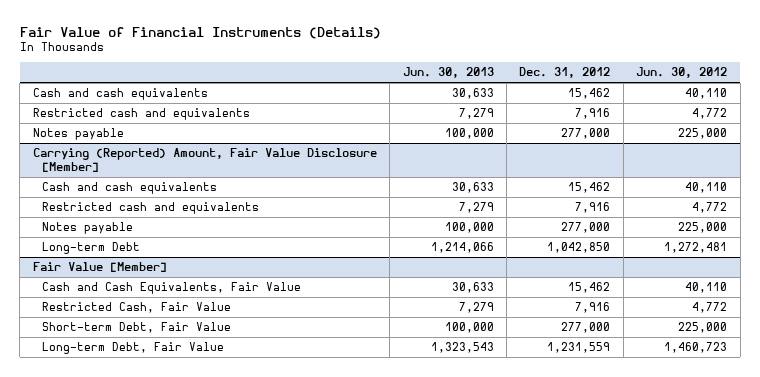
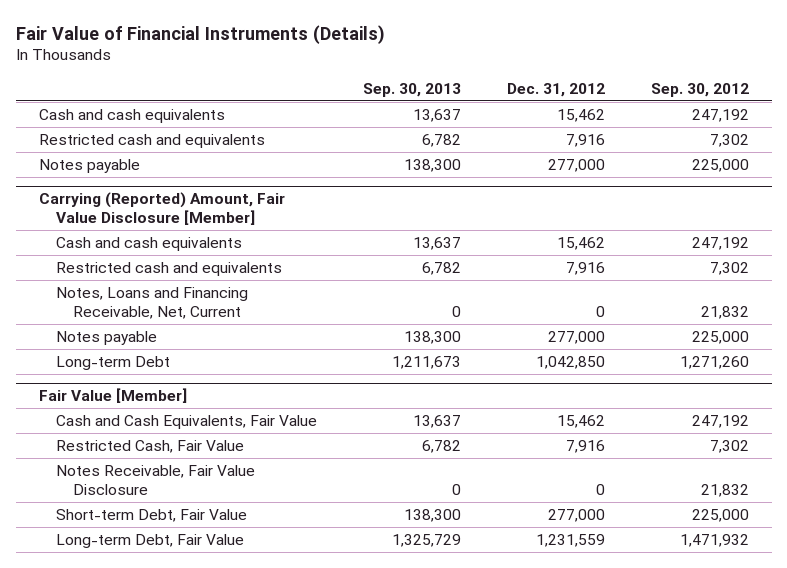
[402,67,494,79] Jun. 30, 2013 -> none
[636,67,728,79] Jun. 30, 2012 -> none
none -> [362,82,461,97] Sep. 30, 2013
none -> [650,82,749,97] Sep. 30, 2012
none -> [55,286,248,319] Notes, Loans and Financing Receivable, Net, Current
none -> [55,464,255,495] Notes Receivable, Fair Value Disclosure

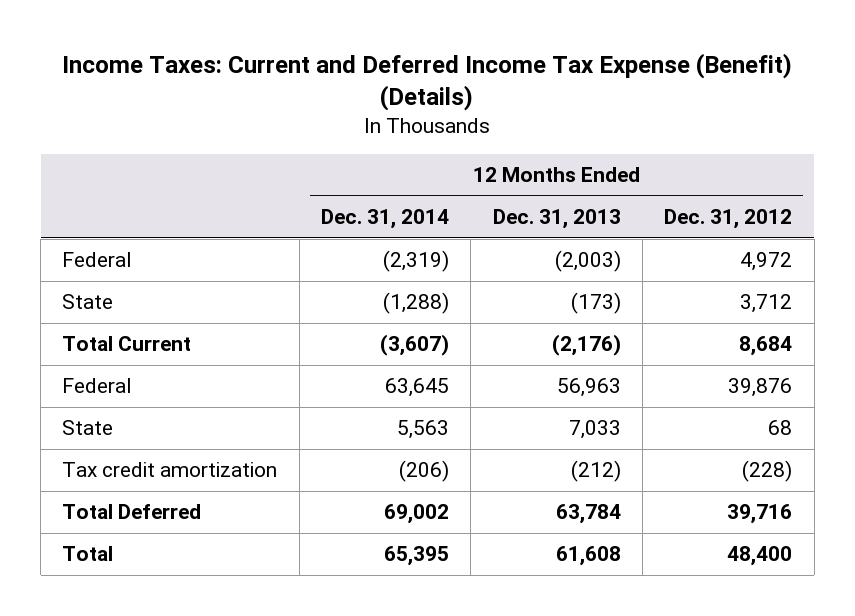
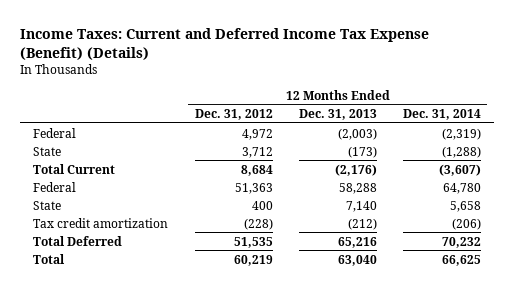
[384,378,449,398] 63,645 -> [442,182,481,194] 64,780
[556,378,621,398] 56,963 -> [338,182,377,194] 58,288
[728,378,793,398] 39,876 -> [234,182,273,194] 51,363
[396,420,449,440] 5,563 -> [449,200,481,212] 5,658
[568,420,621,440] 7,033 -> [345,200,377,212] 7,140
[768,420,793,436] 68 -> [251,200,273,210] 400
[383,504,449,525] 69,002 -> [441,236,481,248] 70,232
[555,504,621,525] 63,784 -> [337,236,377,248] 65,216
[727,504,793,525] 39,716 -> [233,236,273,248] 51,535
[383,546,449,567] 65,395 -> [441,254,481,266] 66,625
[555,546,621,567] 61,608 -> [337,254,377,266] 63,040
[727,546,793,567] 48,400 -> [233,254,273,266] 60,219

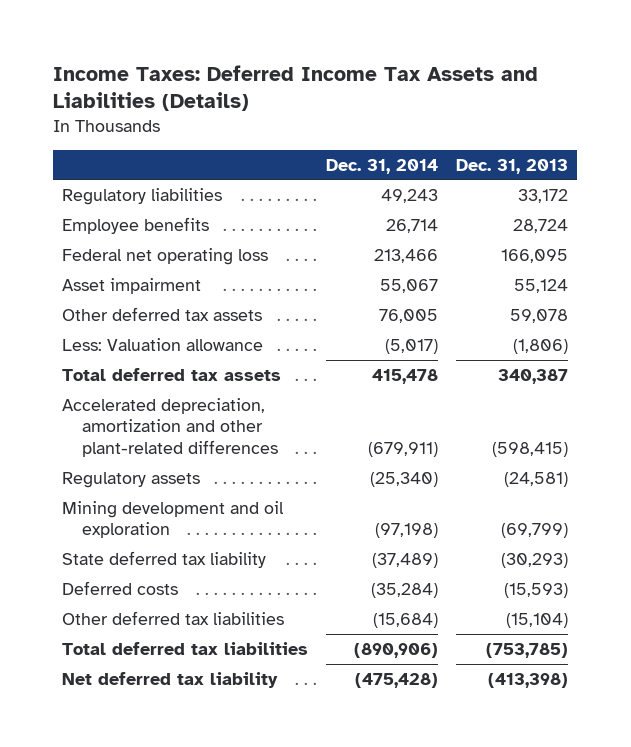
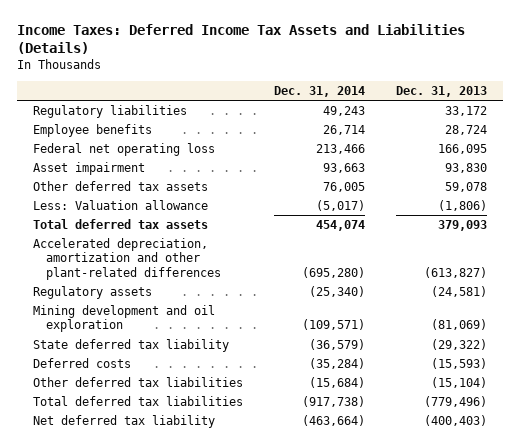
[380,278,439,293] 55,067 -> [323,162,366,173] 93,663
[514,278,569,293] 55,124 -> [445,162,488,173] 93,830
[372,368,439,384] 415,478 -> [316,219,366,231] 454,074
[498,368,569,384] 340,387 -> [438,219,488,231] 379,093
[368,442,439,458] (679,911) -> [302,266,366,278] (695,280)
[492,442,569,458] (598,415) -> [424,266,488,278] (613,827)
[375,523,439,539] (97,198) -> [302,319,366,331] (109,571)
[501,523,569,539] (69,799) -> [431,319,488,331] (81,069)
[372,552,439,568] (37,489) -> [309,338,366,350] (36,579)
[501,552,569,568] (30,293) -> [431,338,488,350] (29,322)
[354,642,439,658] (890,906) -> [302,395,366,407] (917,738)
[486,642,569,658] (753,785) -> [424,395,488,407] (779,496)
[355,672,439,688] (475,428) -> [302,414,366,426] (463,664)
[488,672,569,688] (413,398) -> [424,414,488,426] (400,403)

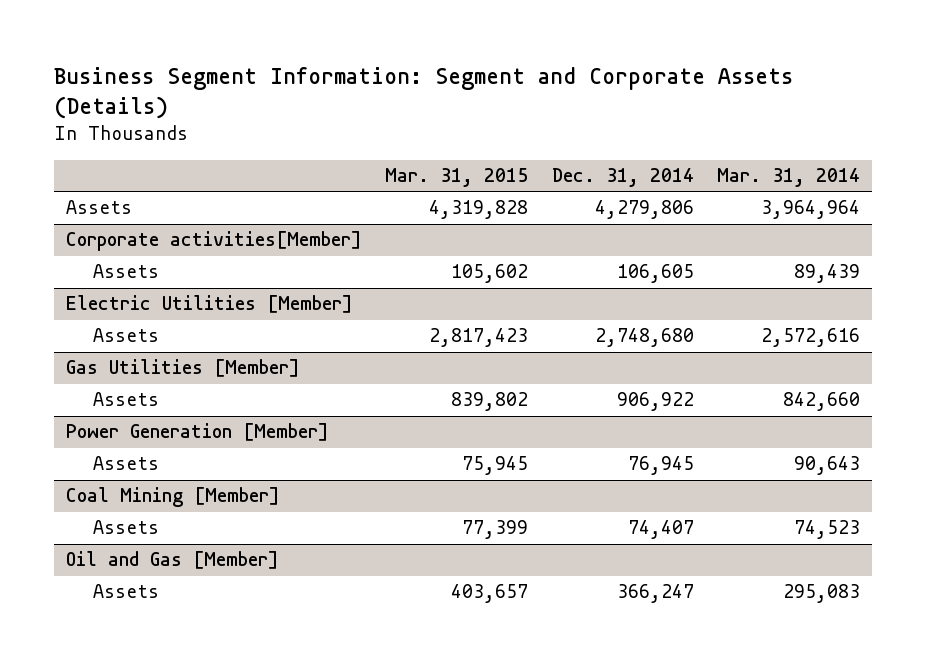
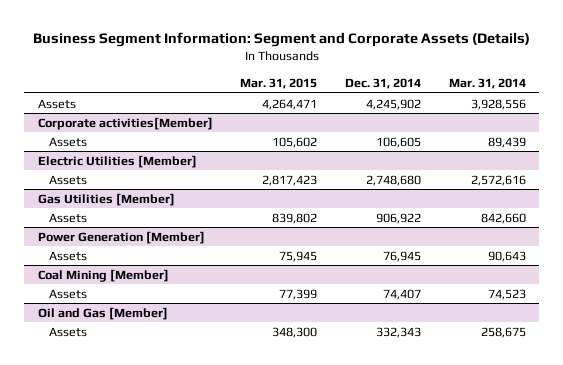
[429,200,529,220] 4,319,828 -> [262,98,318,110] 4,264,471
[594,200,694,220] 4,279,806 -> [365,98,421,110] 4,245,902
[761,200,861,220] 3,964,964 -> [470,98,526,110] 3,928,556
[451,584,529,604] 403,657 -> [272,326,318,338] 348,300
[616,584,694,604] 366,247 -> [375,326,421,338] 332,343
[783,584,861,604] 295,083 -> [480,326,526,338] 258,675

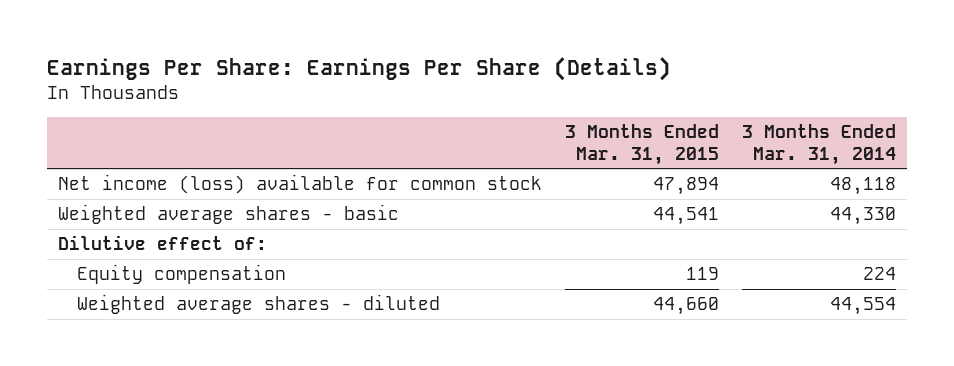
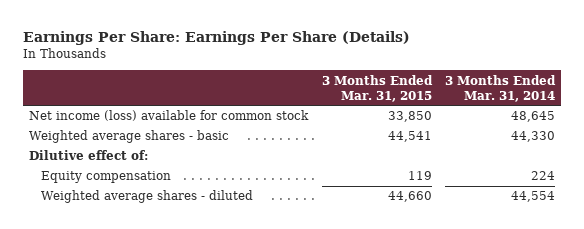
[653,177,720,196] 47,894 -> [387,111,432,123] 33,850
[829,177,896,196] 48,118 -> [510,111,555,123] 48,645

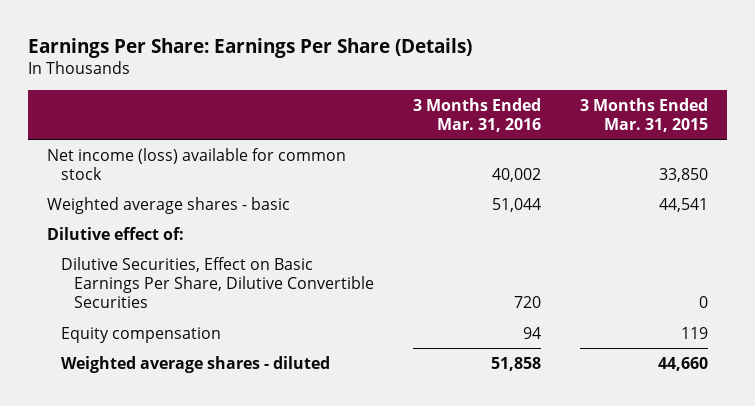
[444,74,556,102] 3 Months Ended Mar. 31, 2014 -> none
none -> [412,97,541,133] 3 Months Ended Mar. 31, 2016
none -> [60,256,374,309] Dilutive Securities, Effect on Basic Earnings Per Share, Dilutive Convertible Securities

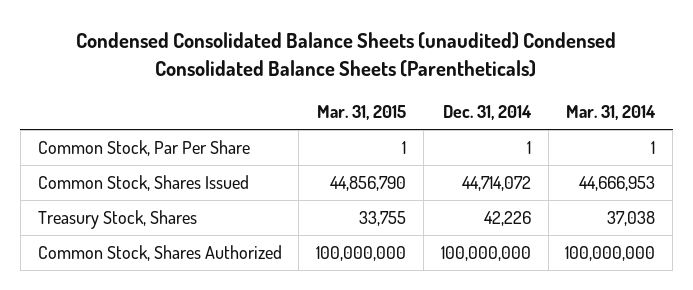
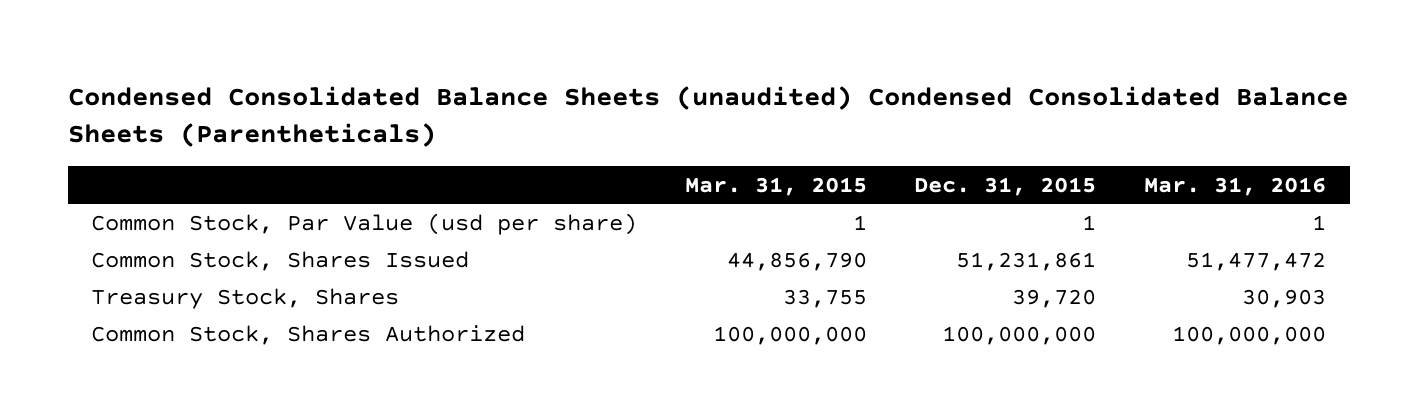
[442,105,532,121] Dec. 31, 2014 -> none
[566,105,657,121] Mar. 31, 2014 -> none
none -> [914,176,1097,196] Dec. 31, 2015
none -> [1143,176,1326,196] Mar. 31, 2016
[37,140,250,157] Common Stock, Par Per Share -> [91,212,638,235] Common Stock, Par Value (usd per share)

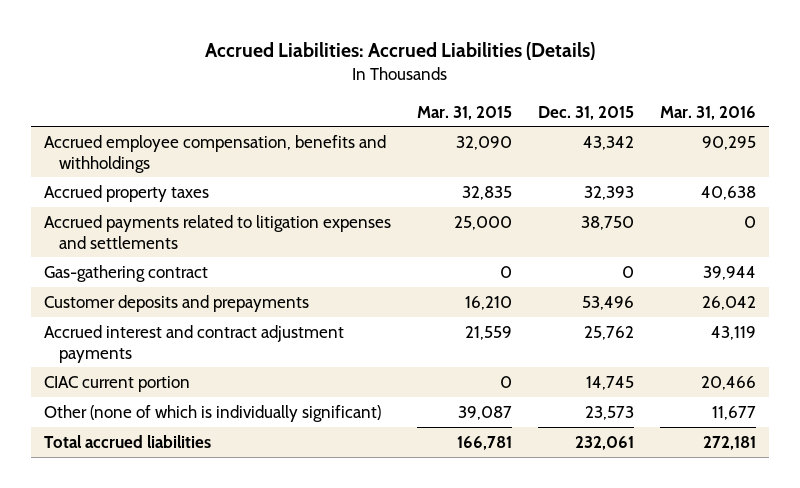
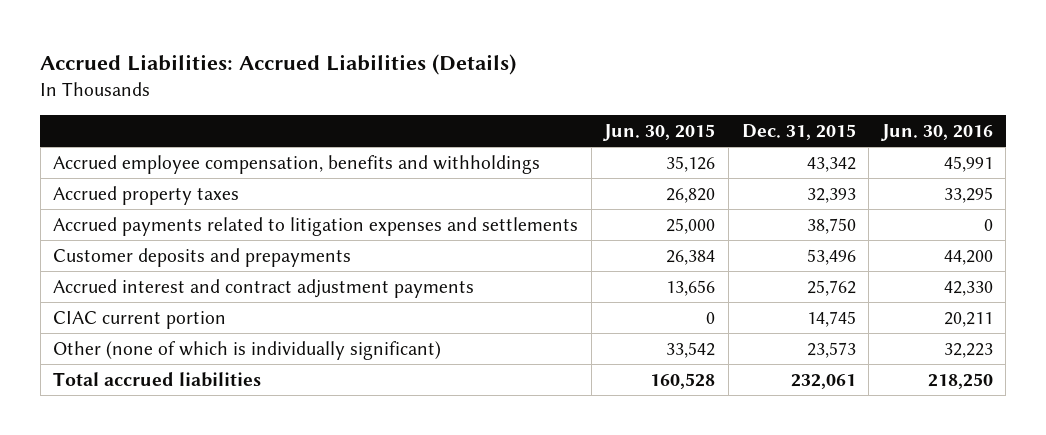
[417,105,513,120] Mar. 31, 2015 -> none
[660,105,757,120] Mar. 31, 2016 -> none
none -> [603,124,716,142] Jun. 30, 2015
none -> [880,124,993,142] Jun. 30, 2016
[44,264,209,282] Gas-gathering contract -> none

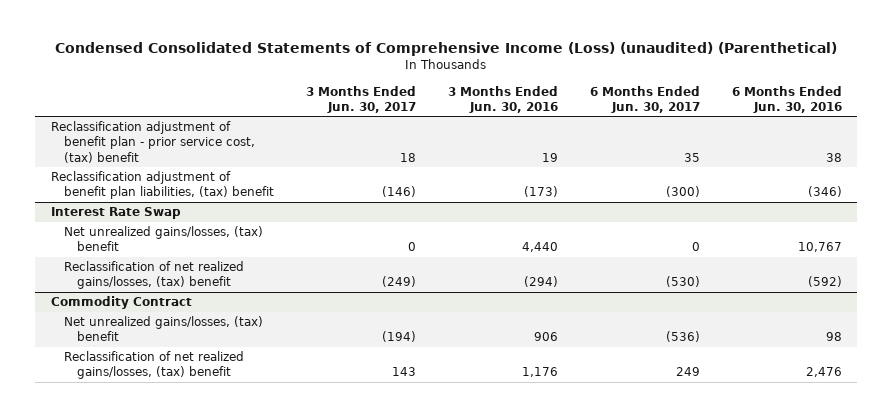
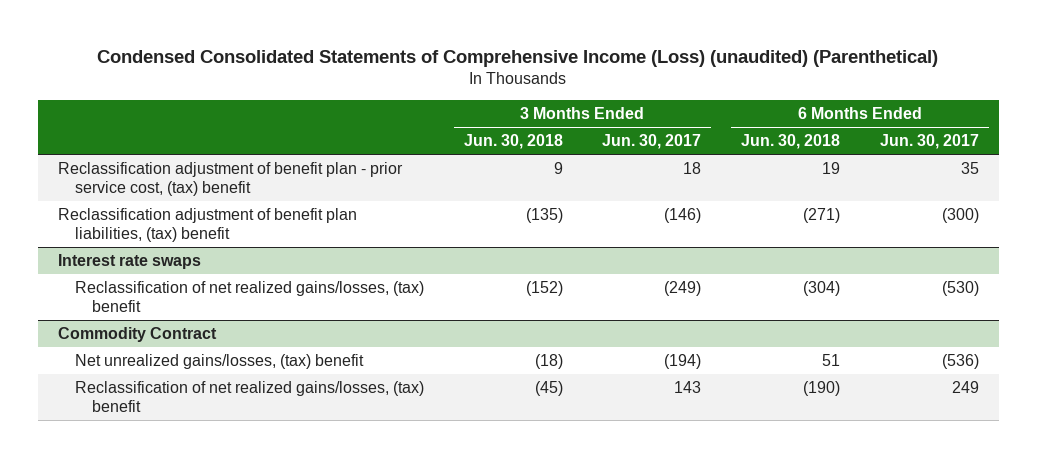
[447,85,558,113] 3 Months Ended Jun. 30, 2016 -> none
[731,85,842,113] 6 Months Ended Jun. 30, 2016 -> none
none -> [463,134,563,150] Jun. 30, 2018
none -> [741,134,841,150] Jun. 30, 2018
[63,226,263,252] Net unrealized gains/losses, (tax) benefit -> none
[50,207,181,220] Interest Rate Swap -> [57,254,201,270] Interest rate swaps

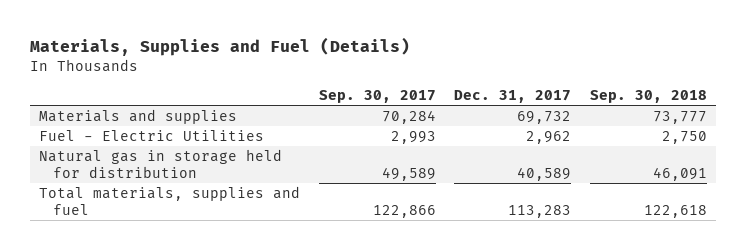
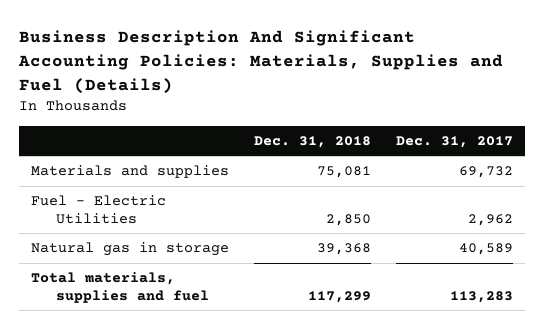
[30,36,411,56] Materials, Supplies and Fuel (Details) -> [17,30,503,94] Business Description And Significant Accounting Policies: Materials, Supplies and Fuel (Details)
[318,89,436,103] Sep. 30, 2017 -> none
[589,89,707,103] Sep. 30, 2018 -> none
none -> [253,135,371,148] Dec. 31, 2018
[39,149,283,179] Natural gas in storage held for distribution -> [31,242,230,257] Natural gas in storage

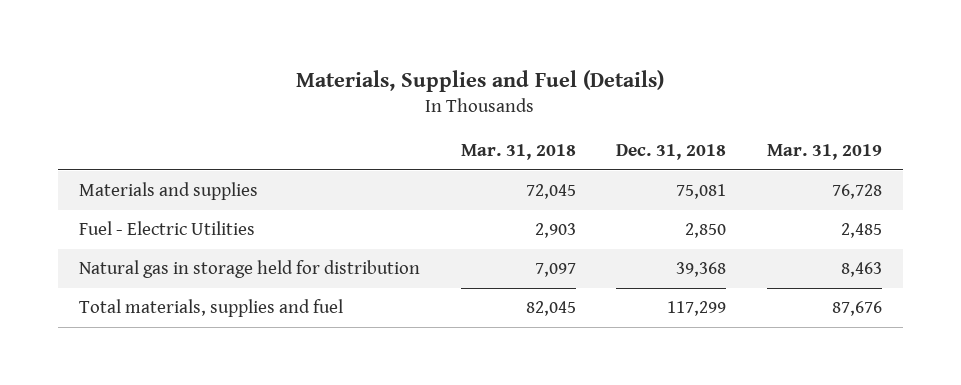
[17,30,503,94] Business Description And Significant Accounting Policies: Materials, Supplies and Fuel (Details) -> [296,70,665,93] Materials, Supplies and Fuel (Details)
[395,135,513,148] Dec. 31, 2017 -> none
none -> [460,143,576,160] Mar. 31, 2018
none -> [767,143,883,160] Mar. 31, 2019
[31,242,230,257] Natural gas in storage -> [78,260,420,279] Natural gas in storage held for distribution

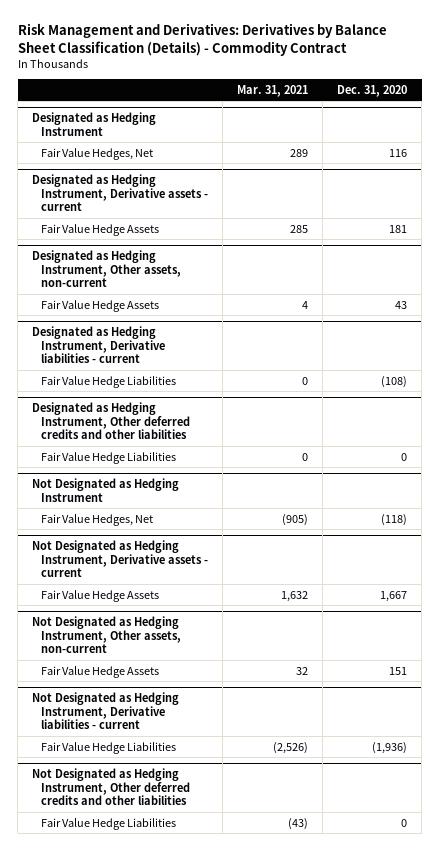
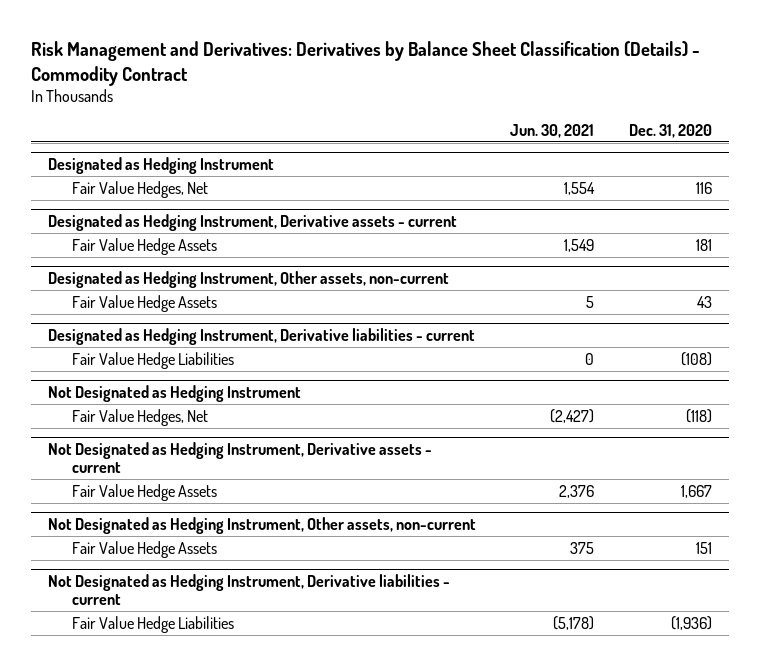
[237,84,309,97] Mar. 31, 2021 -> none
none -> [510,123,595,138] Jun. 30, 2021
[32,402,191,440] Designated as Hedging Instrument, Other deferred credits and other liabilities -> none
[41,451,177,464] Fair Value Hedge Liabilities -> none
[32,768,191,806] Not Designated as Hedging Instrument, Other deferred credits and other liabilities -> none
[41,817,177,830] Fair Value Hedge Liabilities -> none

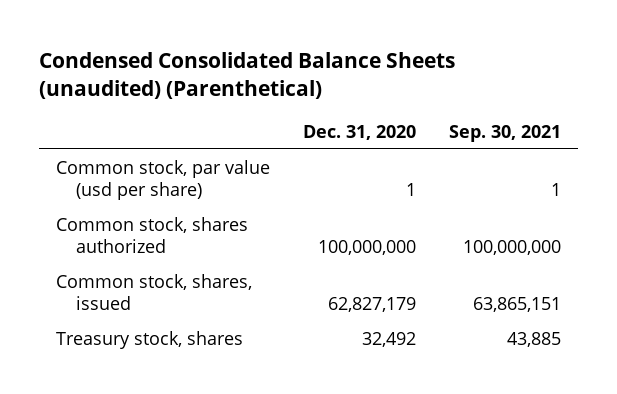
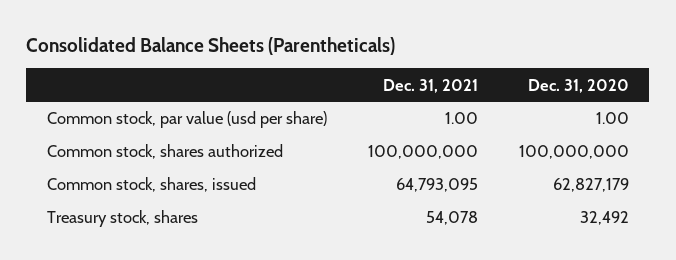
[39,51,456,99] Condensed Consolidated Balance Sheets (unaudited) (Parenthetical) -> [26,36,396,55] Consolidated Balance Sheets (Parentheticals)
[449,124,562,142] Sep. 30, 2021 -> none
none -> [382,78,478,93] Dec. 31, 2021
[406,183,417,197] 1 -> [595,112,629,125] 1.00

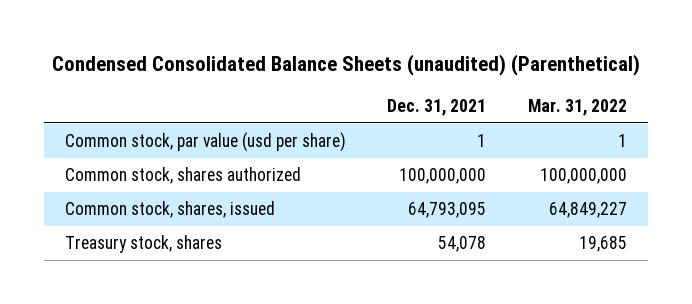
[26,36,396,55] Consolidated Balance Sheets (Parentheticals) -> [51,54,640,77] Condensed Consolidated Balance Sheets (unaudited) (Parenthetical)
[527,78,629,93] Dec. 31, 2020 -> none
none -> [527,99,627,117] Mar. 31, 2022
[444,112,478,125] 1.00 -> [477,134,487,148] 1

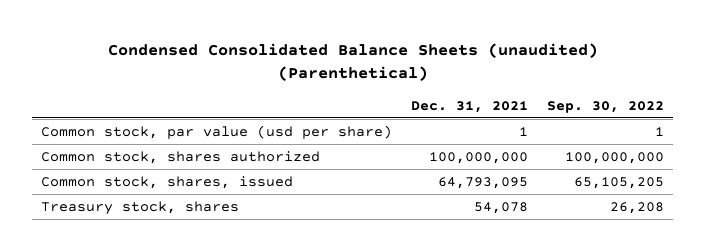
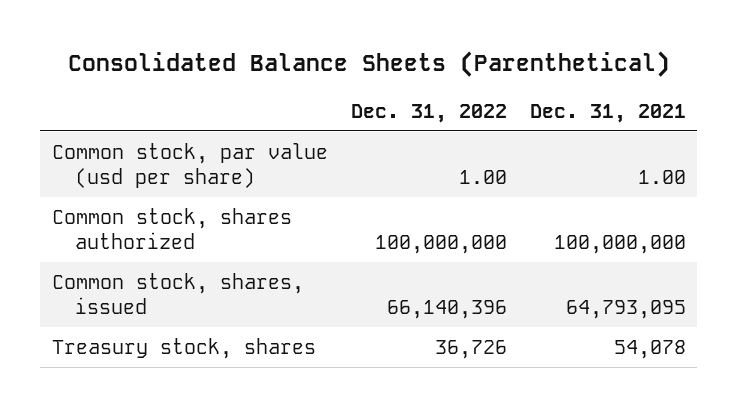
[107,42,598,82] Condensed Consolidated Balance Sheets (unaudited) (Parenthetical) -> [67,51,670,78] Consolidated Balance Sheets (Parenthetical)
[546,100,664,113] Sep. 30, 2022 -> none
none -> [350,103,507,123] Dec. 31, 2022
[519,126,529,136] 1 -> [637,169,686,184] 1.00

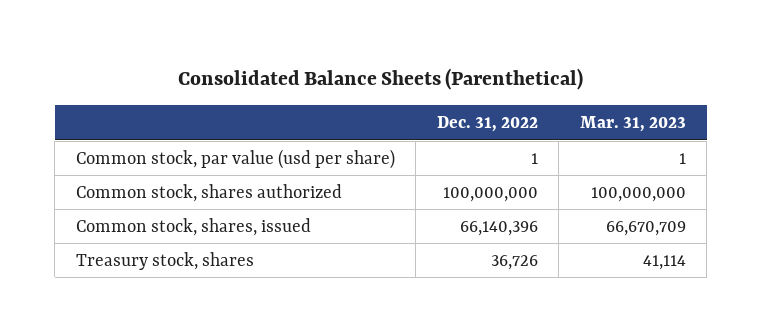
[529,103,686,123] Dec. 31, 2021 -> none
none -> [579,116,686,133] Mar. 31, 2023
[458,169,507,184] 1.00 -> [530,152,538,164] 1

